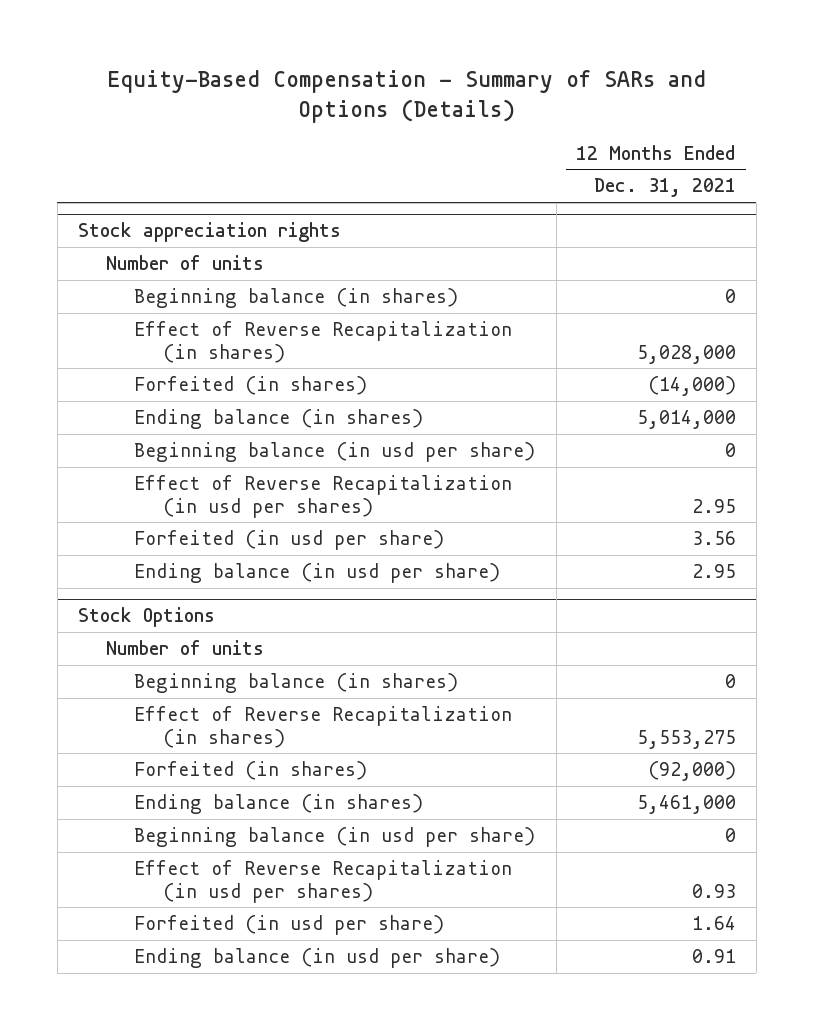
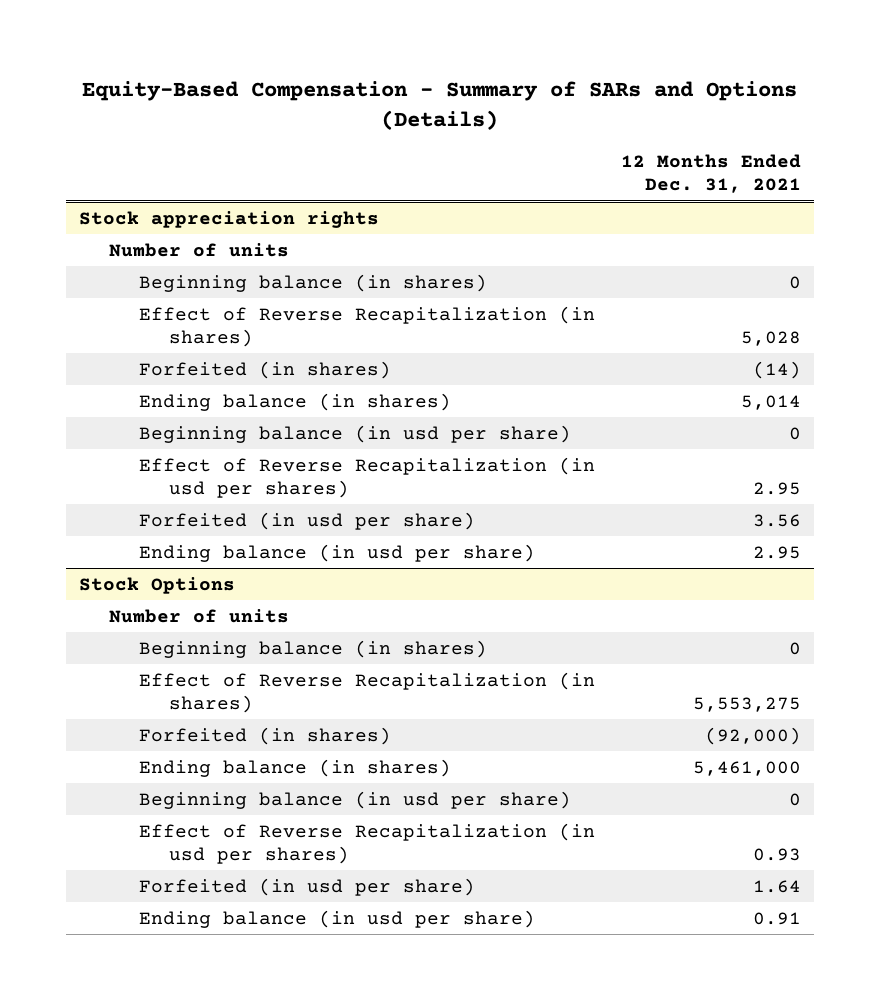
[636,344,736,364] 5,028,000 -> [741,330,802,346] 5,028
[647,376,736,397] (14,000) -> [753,360,802,379] (14)
[636,410,736,430] 5,014,000 -> [741,394,802,410] 5,014

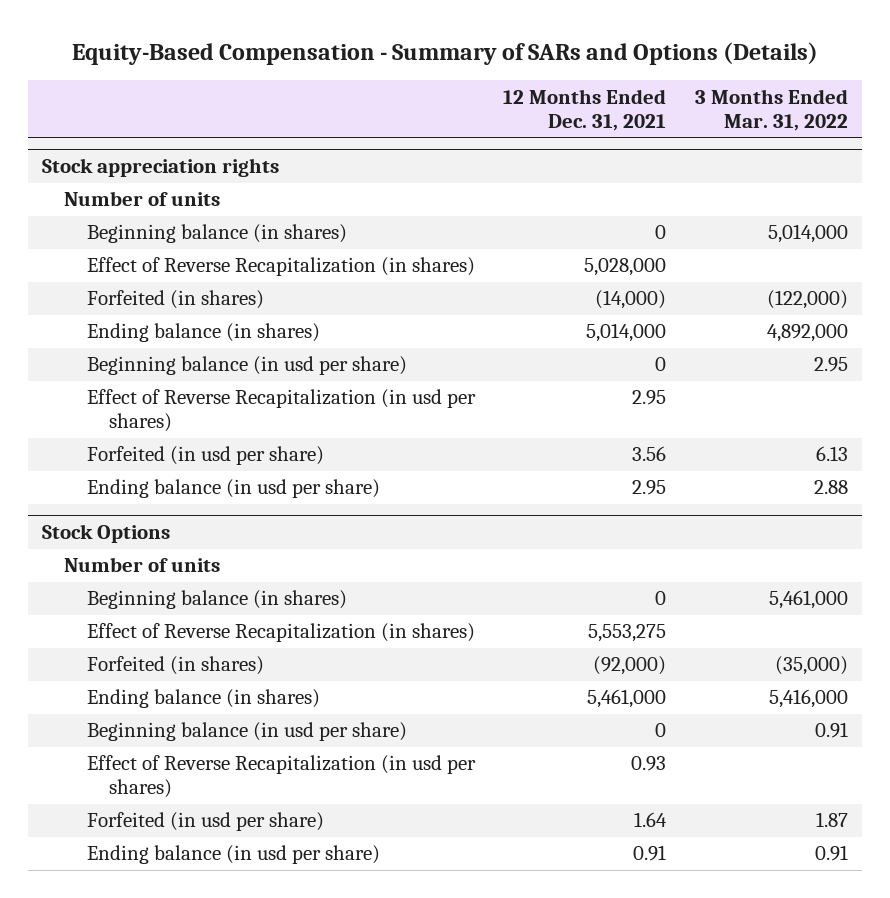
none -> [694,88,848,131] 3 Months Ended Mar. 31, 2022
[741,330,802,346] 5,028 -> [584,258,667,277] 5,028,000
[753,360,802,379] (14) -> [595,290,667,310] (14,000)
[741,394,802,410] 5,014 -> [586,323,667,343] 5,014,000

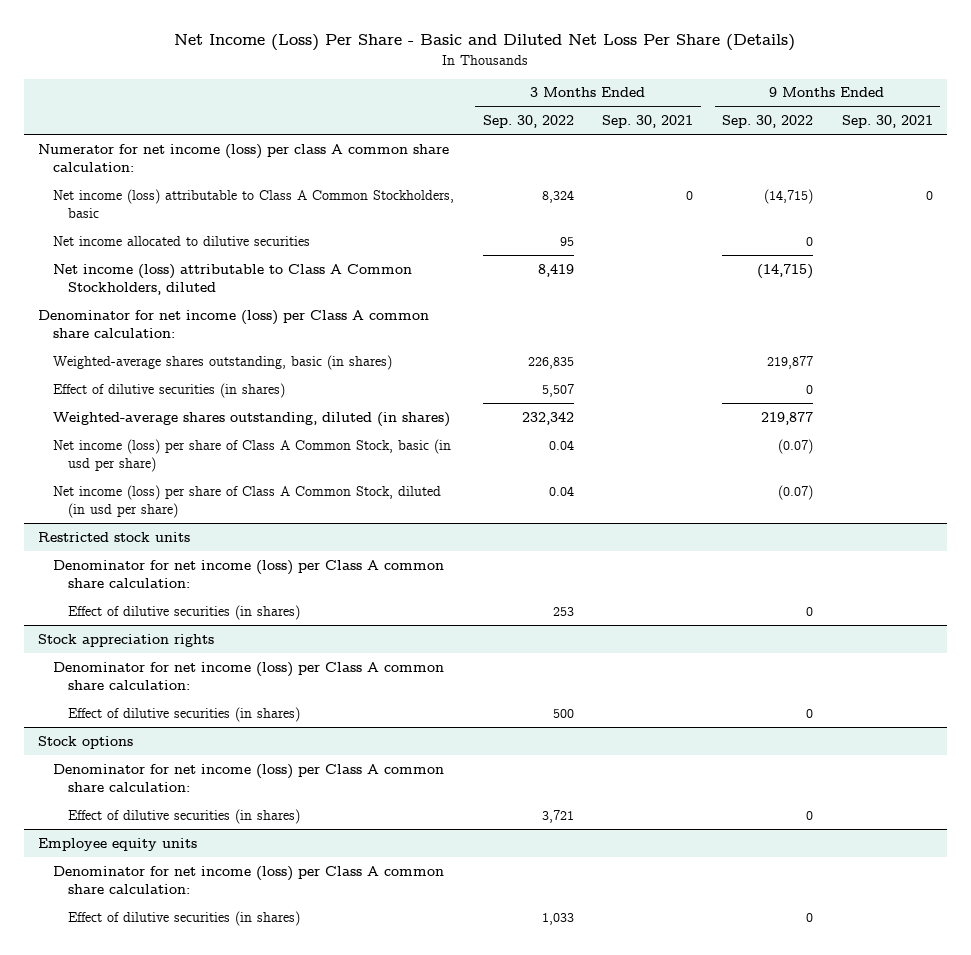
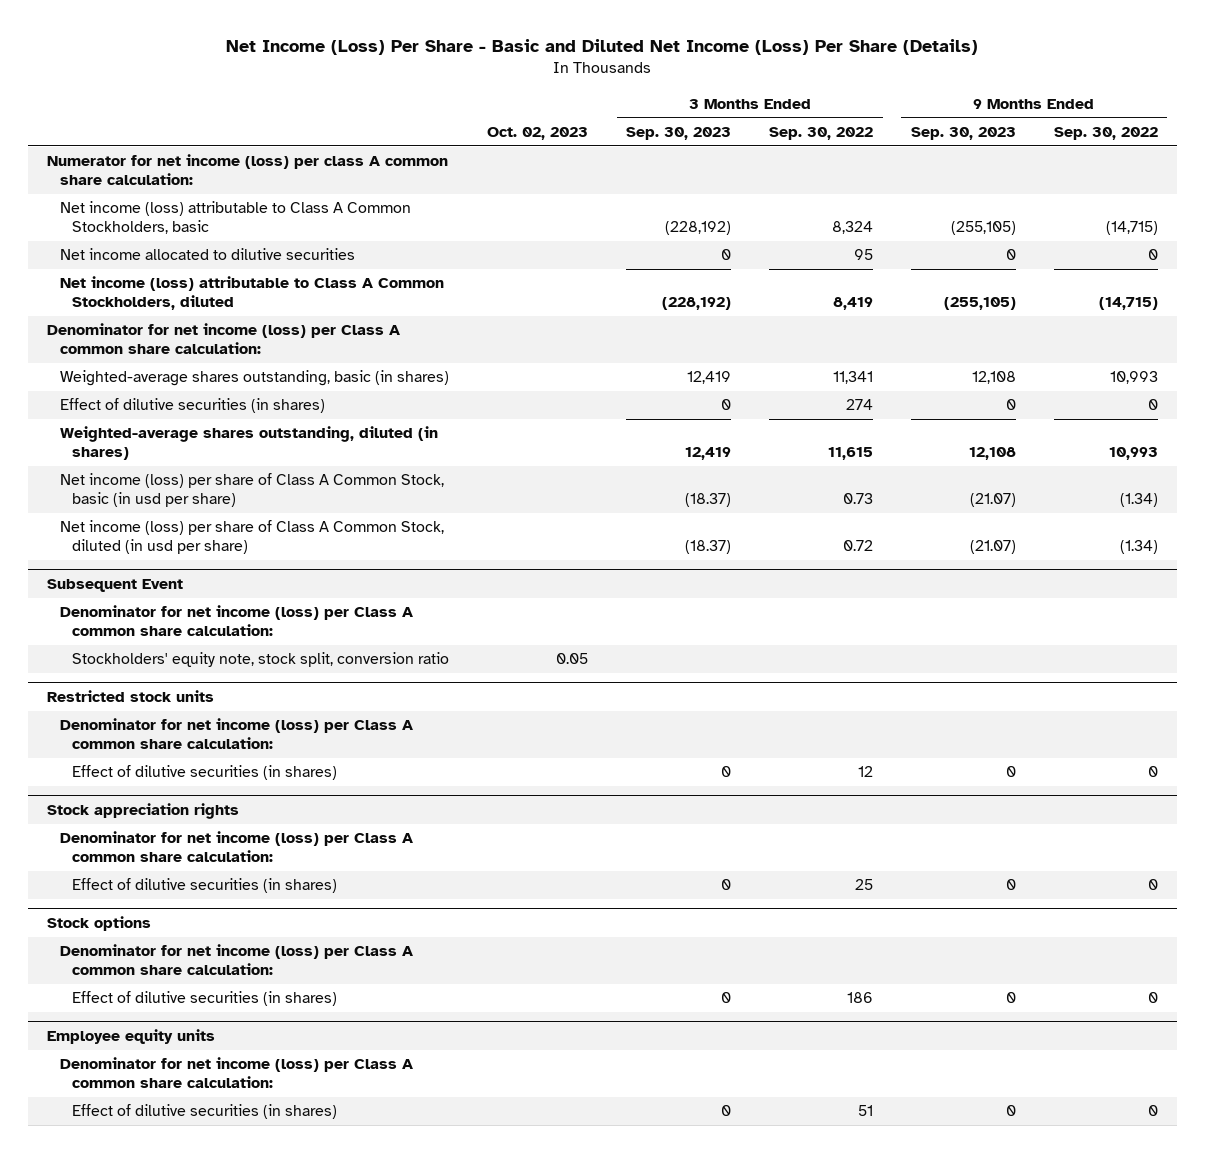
[174,34,796,52] Net Income (Loss) Per Share - Basic and Diluted Net Loss Per Share (Details) -> [226,39,979,56] Net Income (Loss) Per Share - Basic and Diluted Net Income (Loss) Per Share (Details)
[602,115,694,129] Sep. 30, 2021 -> none
[841,115,933,129] Sep. 30, 2021 -> none
none -> [487,126,589,140] Oct. 02, 2023
none -> [626,126,732,140] Sep. 30, 2023
none -> [910,126,1016,140] Sep. 30, 2023
[527,356,574,369] 226,835 -> [833,371,874,385] 11,341
[767,355,814,369] 219,877 -> [1109,371,1158,385] 10,993
[541,383,574,397] 5,507 -> [846,399,874,411] 274
[521,411,574,425] 232,342 -> [828,447,874,461] 11,615
[761,411,814,425] 219,877 -> [1108,447,1158,461] 10,993
[548,439,574,450] 0.04 -> [843,493,874,505] 0.73
[778,438,814,454] (0.07) -> [1119,493,1158,508] (1.34)
[548,485,574,496] 0.04 -> [843,540,874,552] 0.72
[778,484,814,500] (0.07) -> [1119,540,1158,555] (1.34)
none -> [47,578,184,592] Subsequent Event
none -> [59,605,413,637] Denominator for net income (loss) per Class A common share calculation:
none -> [72,652,450,668] Stockholders' equity note, stock split, conversion ratio
[552,606,574,616] 253 -> [858,766,874,778] 12
[552,708,574,718] 500 -> [855,879,874,891] 25
[541,809,574,823] 3,721 -> [847,992,874,1004] 186
[541,912,574,925] 1,033 -> [858,1105,874,1117] 51

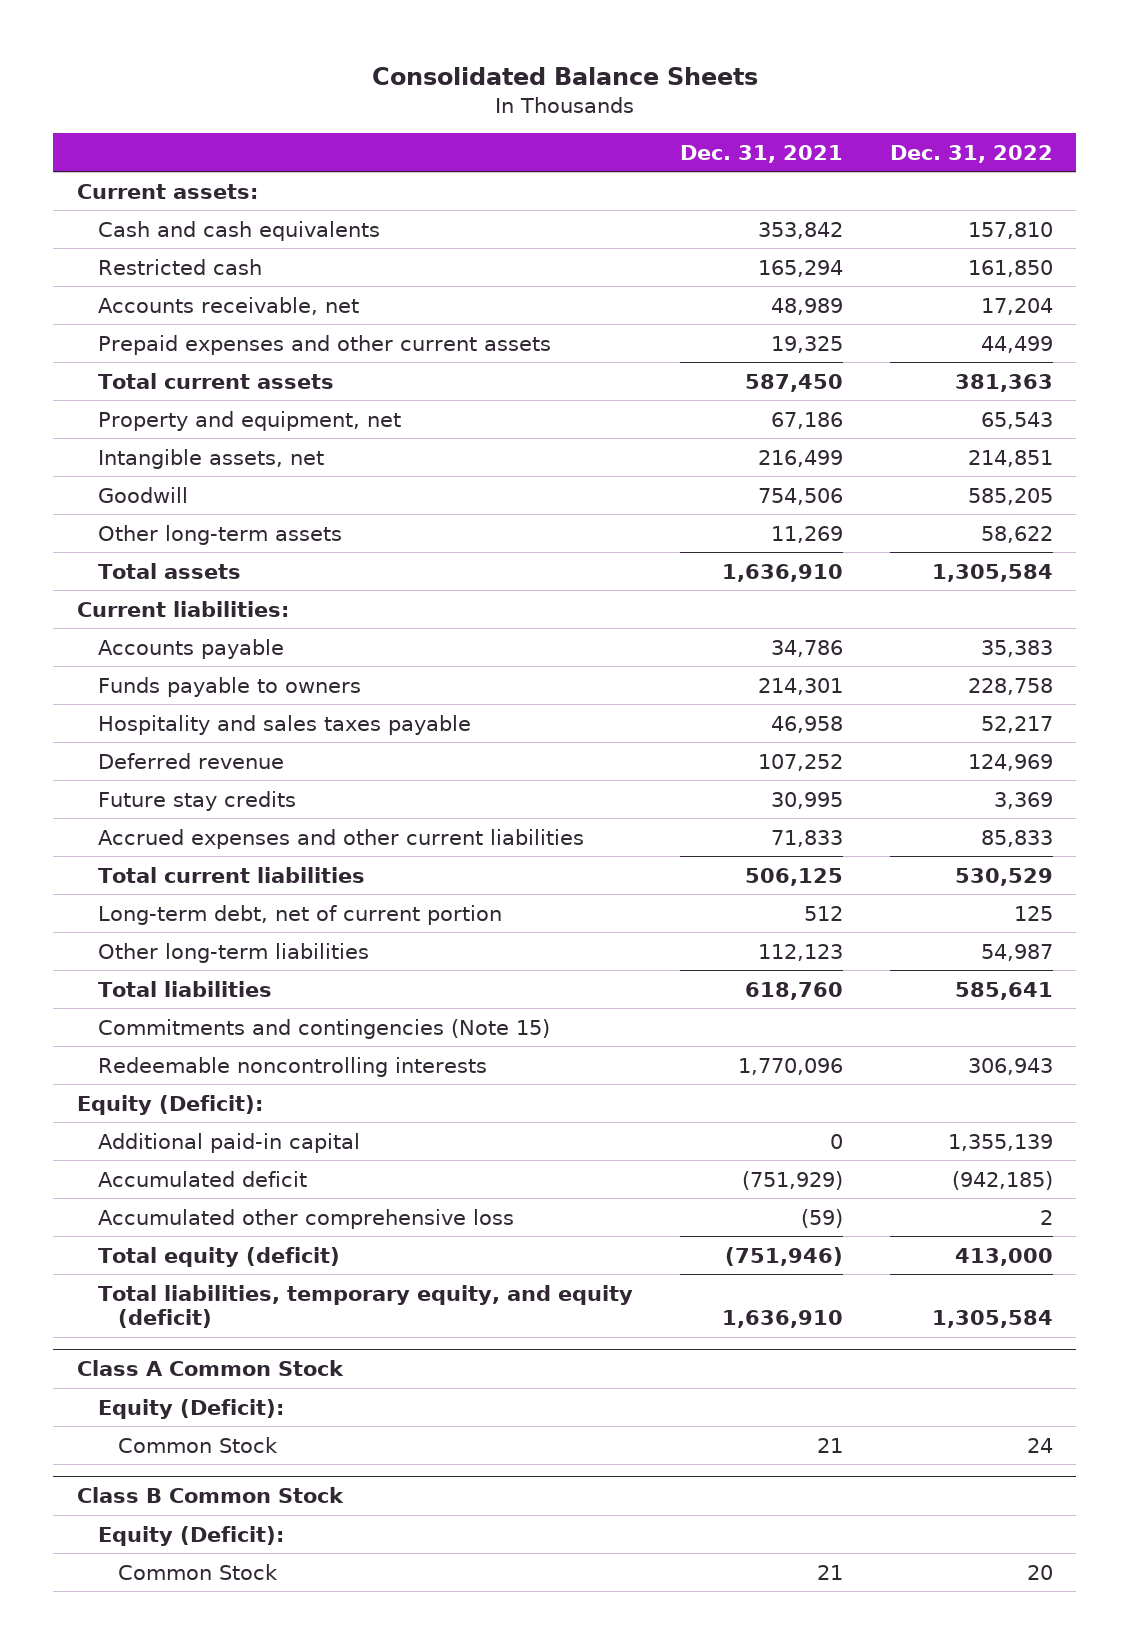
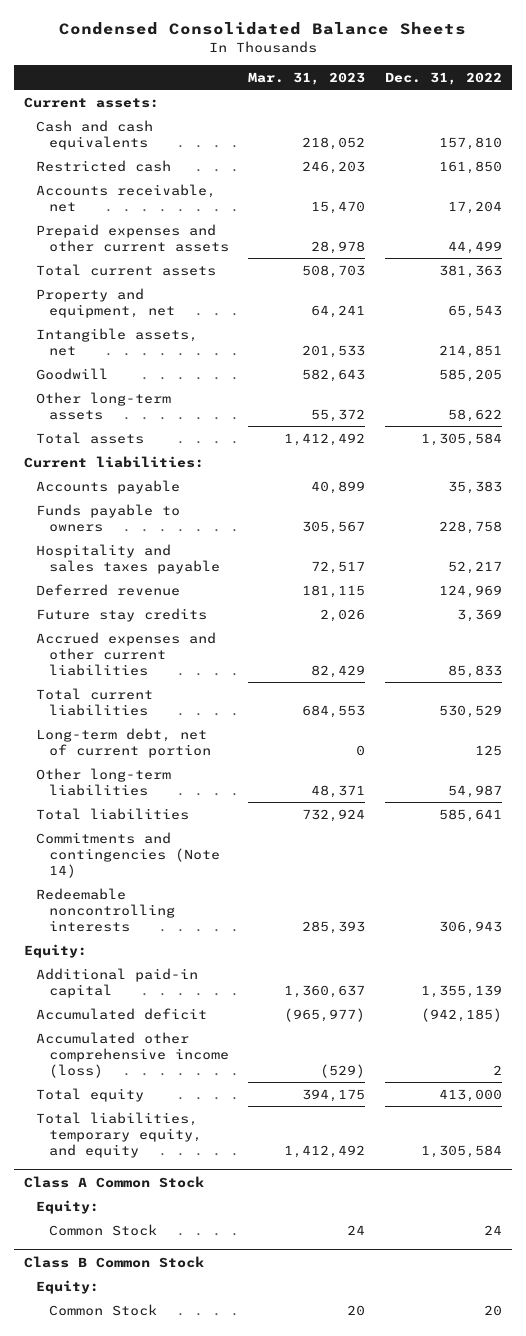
[371,67,758,86] Consolidated Balance Sheets -> [58,22,466,36] Condensed Consolidated Balance Sheets
[679,144,843,163] Dec. 31, 2021 -> none
none -> [248,71,366,85] Mar. 31, 2023
[97,1018,550,1039] Commitments and contingencies (Note 15) -> [36,831,220,878] Commitments and contingencies (Note 14)
[76,1094,263,1115] Equity (Deficit): -> [23,943,87,958] Equity:
[97,1208,514,1229] Accumulated other comprehensive loss -> [36,1031,229,1078] Accumulated other comprehensive income (loss)
[97,1246,340,1267] Total equity (deficit) -> [36,1087,145,1102] Total equity
[97,1284,633,1329] Total liabilities, temporary equity, and equity (deficit) -> [36,1111,202,1158] Total liabilities, temporary equity, and equity
[97,1398,284,1419] Equity (Deficit): -> [36,1199,100,1214] Equity:
[97,1525,284,1546] Equity (Deficit): -> [36,1279,100,1294] Equity:

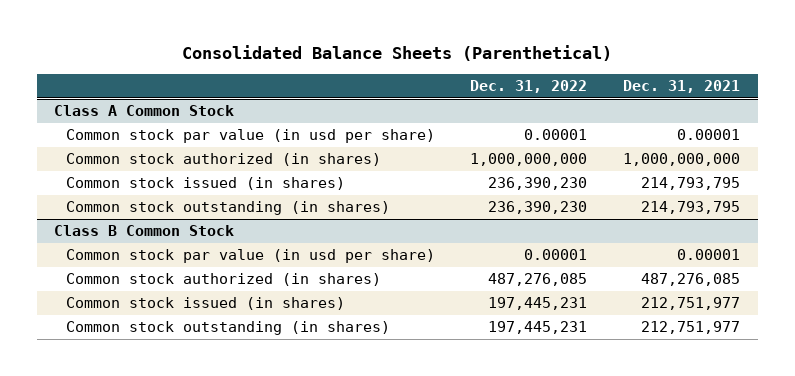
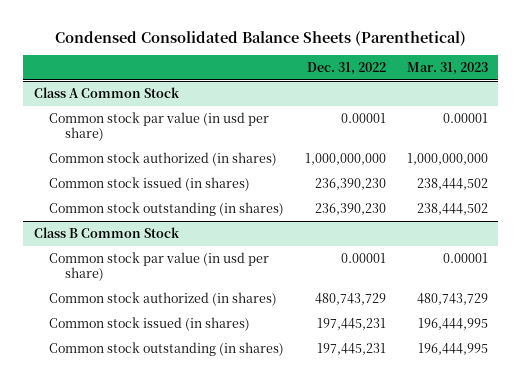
[182,45,613,62] Consolidated Balance Sheets (Parenthetical) -> [54,30,466,46] Condensed Consolidated Balance Sheets (Parenthetical)
[623,80,741,94] Dec. 31, 2021 -> none
none -> [406,61,488,75] Mar. 31, 2023
[488,273,588,287] 487,276,085 -> [315,292,387,305] 480,743,729

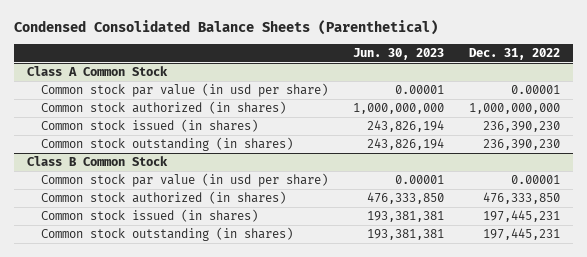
[406,61,488,75] Mar. 31, 2023 -> none
none -> [353,48,445,61] Jun. 30, 2023
[315,292,387,305] 480,743,729 -> [483,192,561,205] 476,333,850

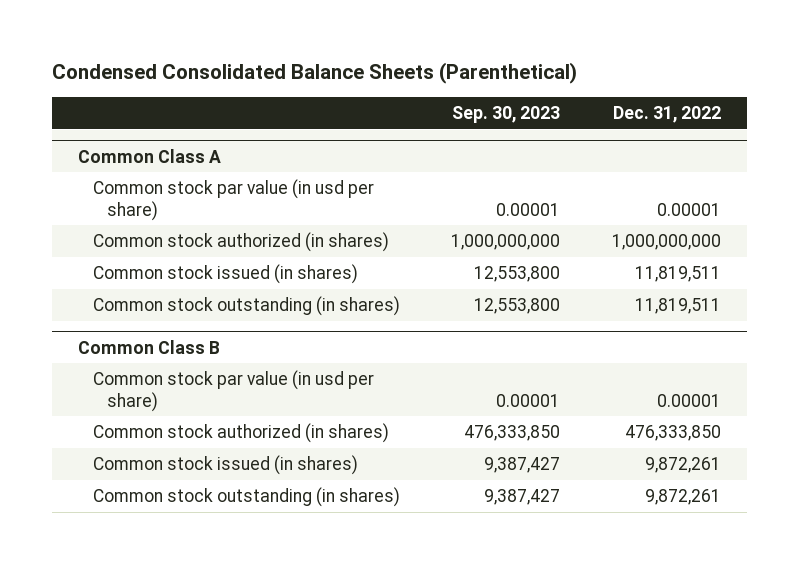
[353,48,445,61] Jun. 30, 2023 -> none
none -> [452,106,561,124] Sep. 30, 2023
[26,66,168,77] Class A Common Stock -> [77,148,221,163] Common Class A
[483,121,561,133] 236,390,230 -> [635,266,722,283] 11,819,511
[483,139,561,151] 236,390,230 -> [635,298,722,315] 11,819,511
[26,156,168,167] Class B Common Stock -> [77,339,220,354] Common Class B
[483,210,561,223] 197,445,231 -> [645,457,722,474] 9,872,261
[483,228,561,241] 197,445,231 -> [645,489,722,506] 9,872,261

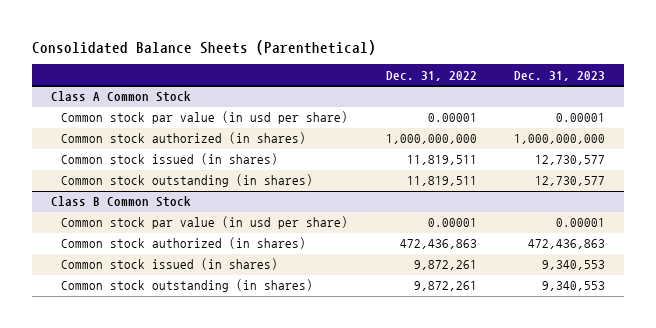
[51,62,577,85] Condensed Consolidated Balance Sheets (Parenthetical) -> [32,39,377,55] Consolidated Balance Sheets (Parenthetical)
[452,106,561,124] Sep. 30, 2023 -> none
none -> [514,70,606,81] Dec. 31, 2023
[77,148,221,163] Common Class A -> [50,91,191,103] Class A Common Stock
[77,339,220,354] Common Class B -> [50,196,191,208] Class B Common Stock
[625,425,722,442] 476,333,850 -> [399,239,477,250] 472,436,863

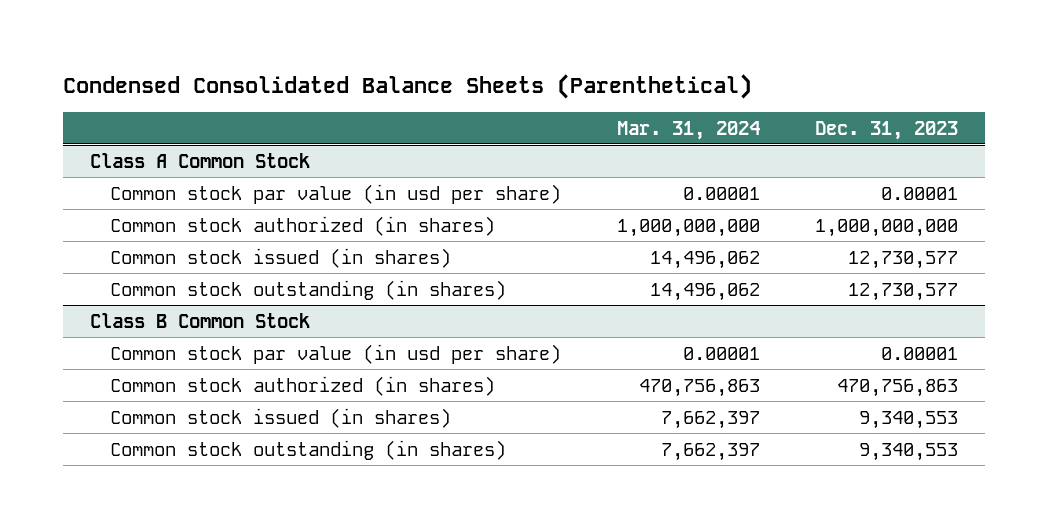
[32,39,377,55] Consolidated Balance Sheets (Parenthetical) -> [62,73,752,99] Condensed Consolidated Balance Sheets (Parenthetical)
[385,70,477,81] Dec. 31, 2022 -> none
none -> [616,120,760,140] Mar. 31, 2024
[528,239,606,250] 472,436,863 -> [836,378,958,397] 470,756,863

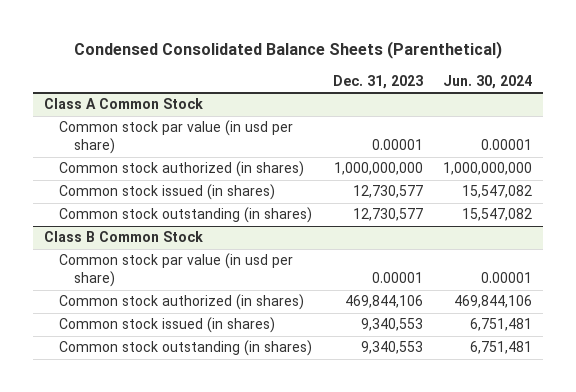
[616,120,760,140] Mar. 31, 2024 -> none
none -> [443,74,533,89] Jun. 30, 2024
[836,378,958,397] 470,756,863 -> [344,295,423,309] 469,844,106

